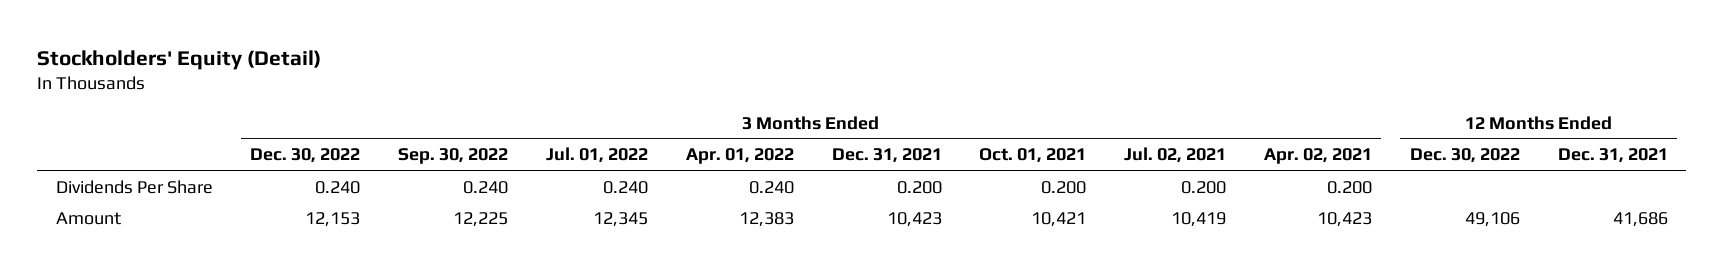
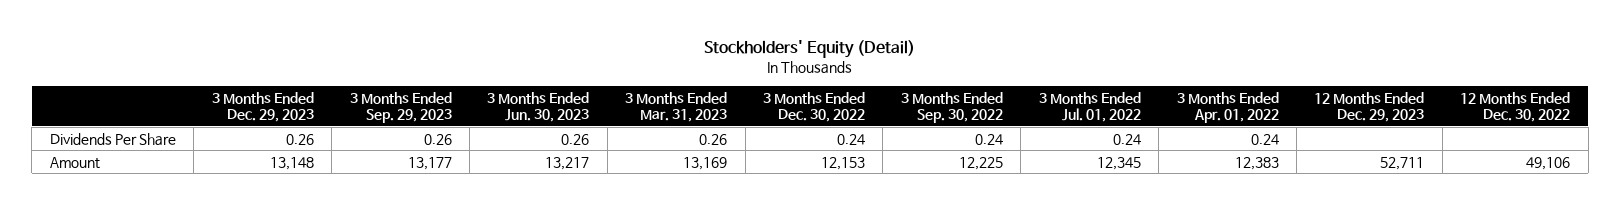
[831,148,942,164] Dec. 31, 2021 -> none
[979,148,1087,164] Oct. 01, 2021 -> none
[1124,147,1227,164] Jul. 02, 2021 -> none
[1263,148,1372,165] Apr. 02, 2021 -> none
[1557,148,1668,164] Dec. 31, 2021 -> none
none -> [211,91,314,122] 3 Months Ended Dec. 29, 2023
none -> [349,91,452,123] 3 Months Ended Sep. 29, 2023
none -> [487,91,590,122] 3 Months Ended Jun. 30, 2023
none -> [625,91,728,122] 3 Months Ended Mar. 31, 2023
none -> [1314,91,1425,122] 12 Months Ended Dec. 29, 2023
[315,180,361,194] 0.240 -> [837,133,866,145] 0.24
[463,180,509,194] 0.240 -> [974,133,1003,145] 0.24
[602,180,648,194] 0.240 -> [1112,133,1141,145] 0.24
[748,180,794,194] 0.240 -> [1250,133,1279,145] 0.24

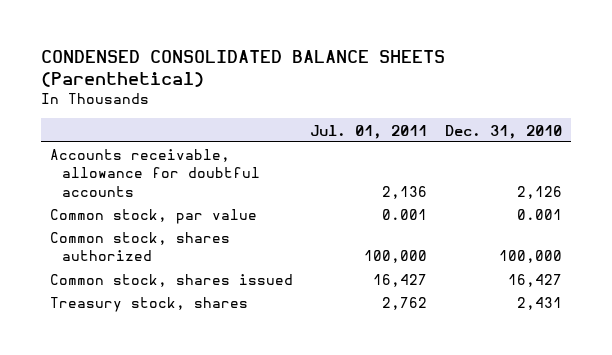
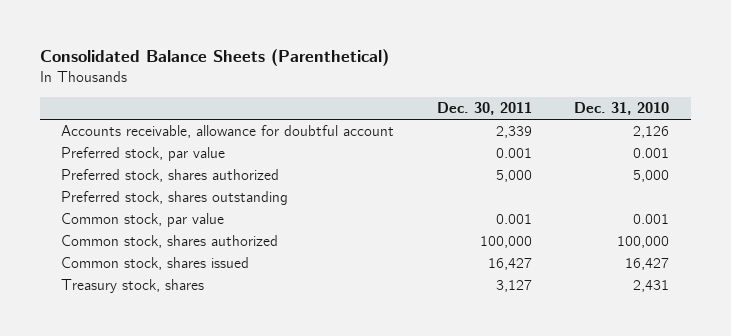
[40,49,445,88] CONDENSED CONSOLIDATED BALANCE SHEETS (Parenthetical) -> [39,49,389,67] Consolidated Balance Sheets (Parenthetical)
[310,124,428,139] Jul. 01, 2011 -> none
none -> [436,102,532,116] Dec. 30, 2011
[49,149,260,197] Accounts receivable, allowance for doubtful accounts -> [61,125,395,139] Accounts receivable, allowance for doubtful account
none -> [61,147,226,162] Preferred stock, par value
none -> [61,169,280,183] Preferred stock, shares authorized
none -> [61,191,289,206] Preferred stock, shares outstanding

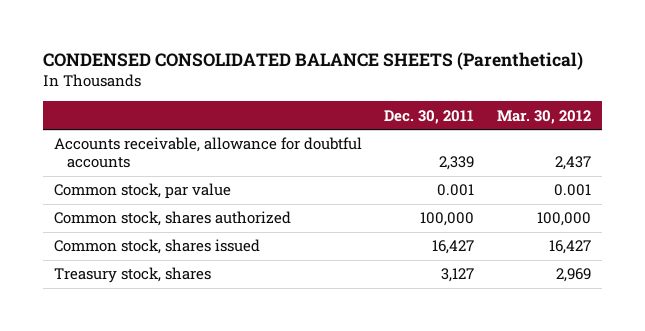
[39,49,389,67] Consolidated Balance Sheets (Parenthetical) -> [42,52,583,71] CONDENSED CONSOLIDATED BALANCE SHEETS (Parenthetical)
[574,102,670,116] Dec. 31, 2010 -> none
none -> [496,109,591,124] Mar. 30, 2012
[61,147,226,162] Preferred stock, par value -> none
[61,169,280,183] Preferred stock, shares authorized -> none
[61,191,289,206] Preferred stock, shares outstanding -> none
[61,125,395,139] Accounts receivable, allowance for doubtful account -> [53,137,362,169] Accounts receivable, allowance for doubtful accounts

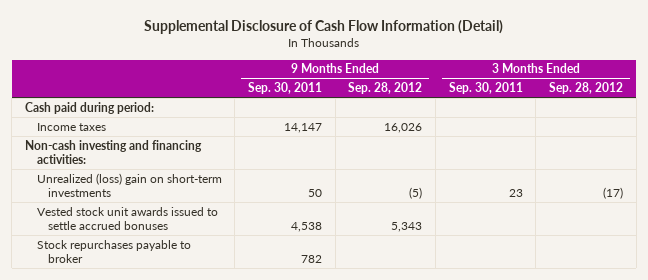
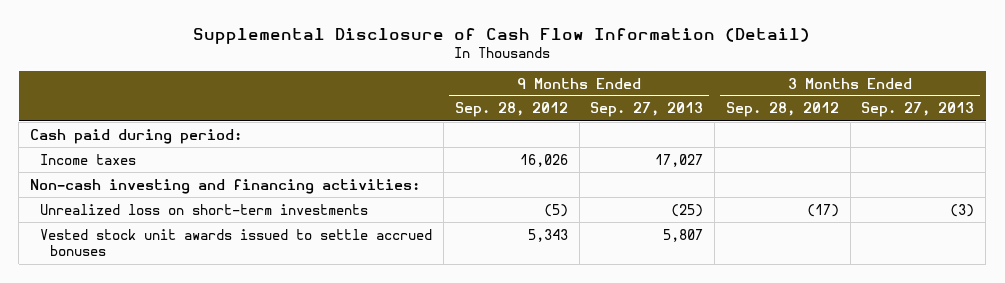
[247,82,322,95] Sep. 30, 2011 -> none
[448,82,523,95] Sep. 30, 2011 -> none
none -> [590,102,704,118] Sep. 27, 2013
none -> [861,102,975,118] Sep. 27, 2013
[36,172,222,197] Unrealized (loss) gain on short-term investments -> [40,203,369,215] Unrealized loss on short-term investments
[36,239,191,263] Stock repurchases payable to broker -> none

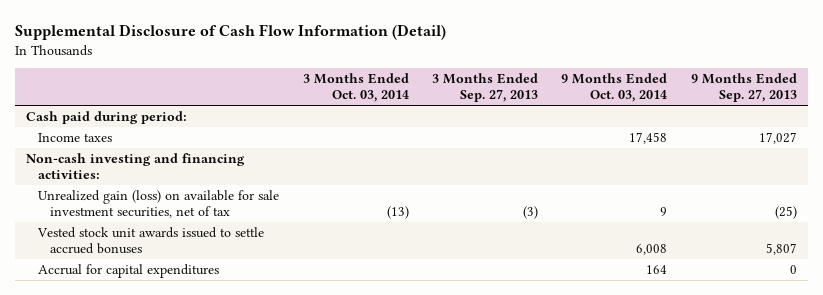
[454,102,568,118] Sep. 28, 2012 -> none
[725,102,839,118] Sep. 28, 2012 -> none
none -> [302,73,409,103] 3 Months Ended Oct. 03, 2014
none -> [561,73,668,103] 9 Months Ended Oct. 03, 2014
[40,203,369,215] Unrealized loss on short-term investments -> [38,189,280,218] Unrealized gain (loss) on available for sale investment securities, net of tax
none -> [38,263,220,278] Accrual for capital expenditures

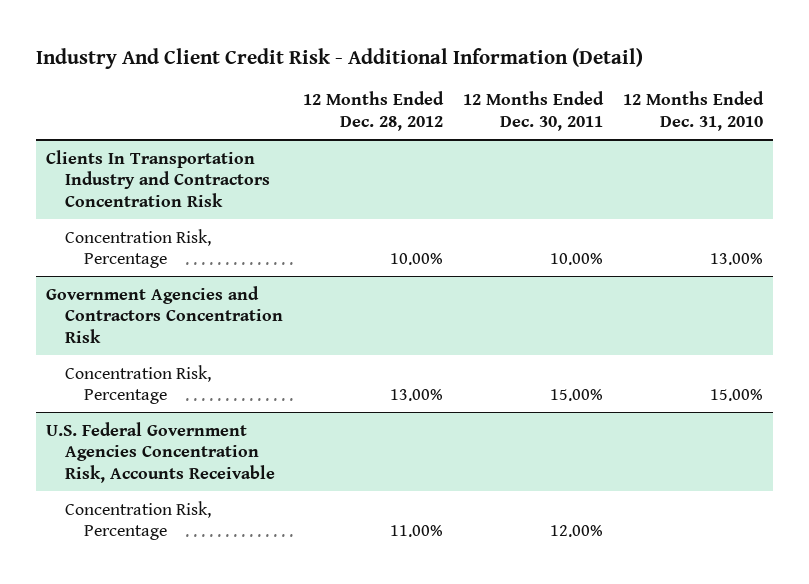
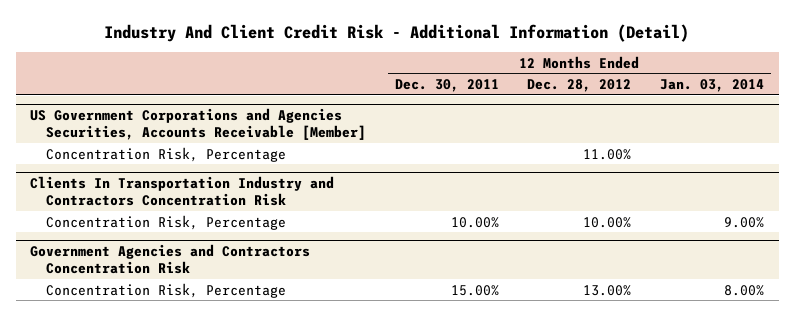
[622,91,764,132] 12 Months Ended Dec. 31, 2010 -> none
none -> [660,78,765,92] Jan. 03, 2014
none -> [30,108,366,141] US Government Corporations and Agencies Securities, Accounts Receivable [Member]
none -> [45,146,286,162] Concentration Risk, Percentage
[45,421,275,483] U.S. Federal Government Agencies Concentration Risk, Accounts Receivable -> none
[64,500,211,541] Concentration Risk, Percentage -> none

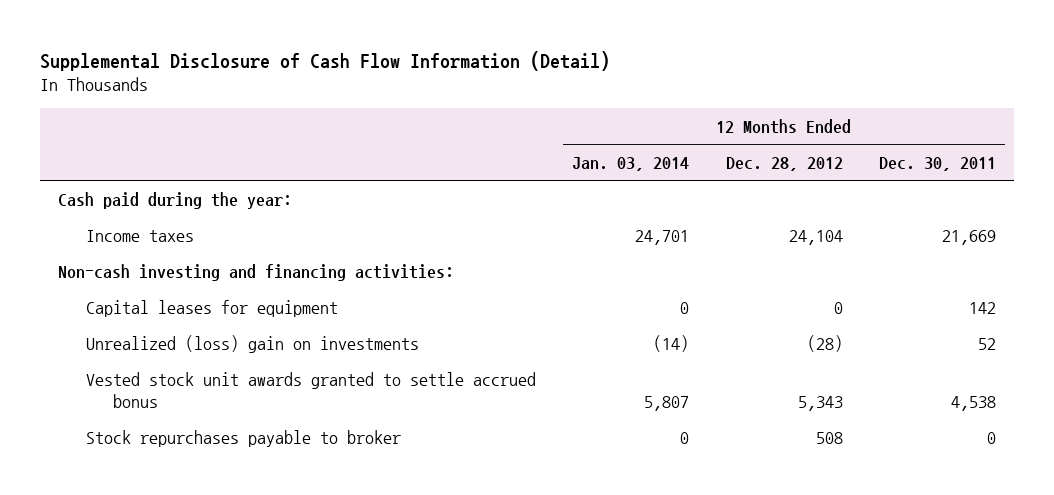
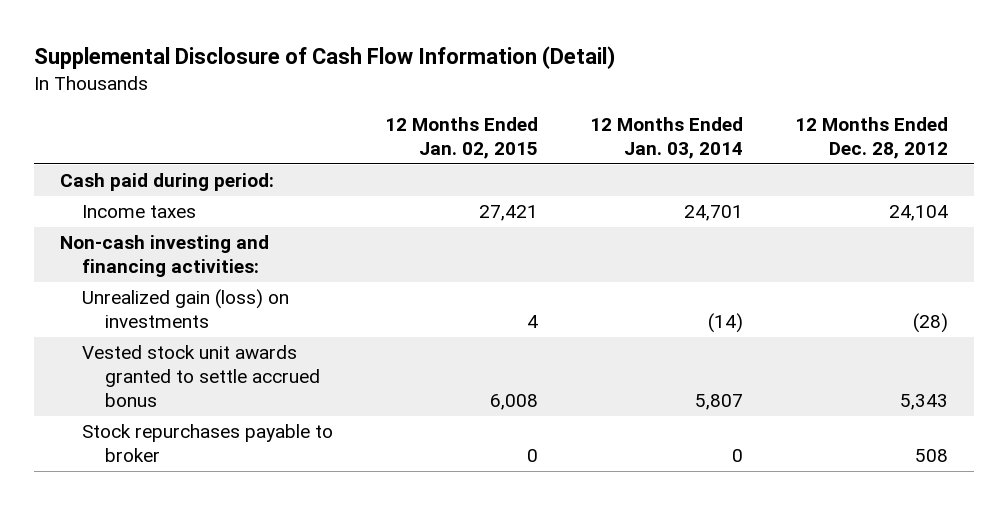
[878,156,996,171] Dec. 30, 2011 -> none
none -> [385,116,539,160] 12 Months Ended Jan. 02, 2015
[57,191,292,209] Cash paid during the year: -> [60,173,275,192] Cash paid during period:
[85,299,338,317] Capital leases for equipment -> none
[85,334,419,353] Unrealized (loss) gain on investments -> [82,289,290,329] Unrealized gain (loss) on investments

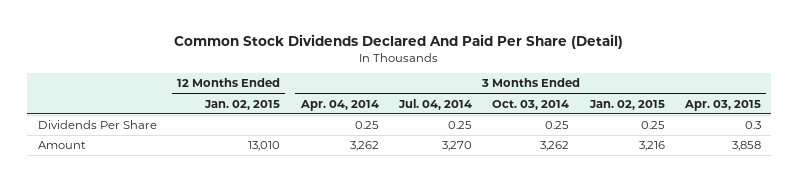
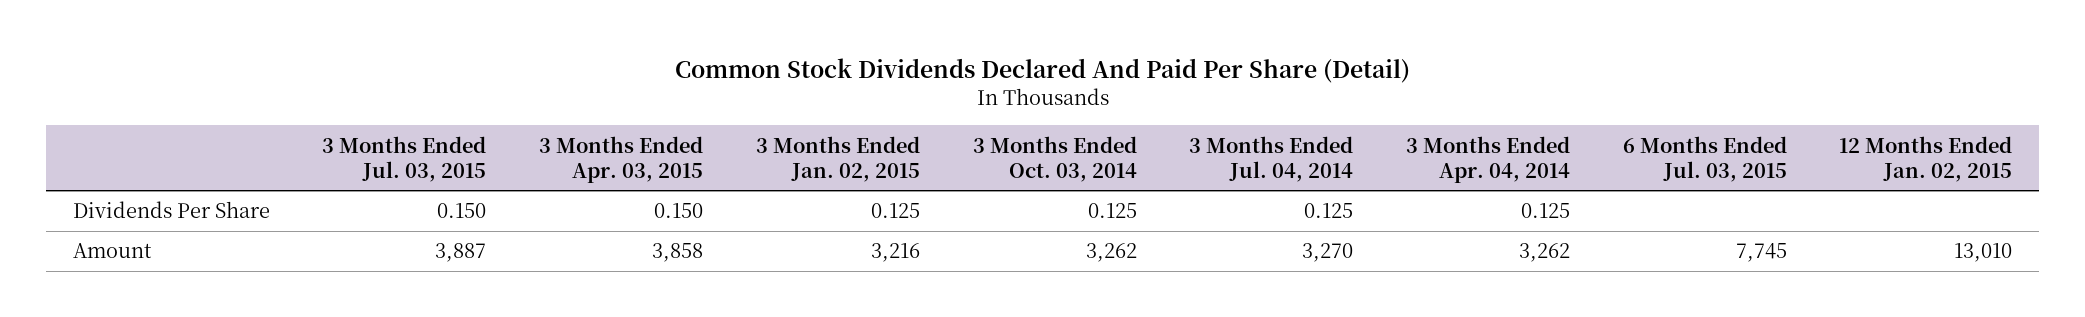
none -> [322,135,487,182] 3 Months Ended Jul. 03, 2015
none -> [1622,135,1787,182] 6 Months Ended Jul. 03, 2015
[354,121,379,130] 0.25 -> [1521,203,1571,219] 0.125
[447,121,472,130] 0.25 -> [1304,203,1354,219] 0.125
[545,121,570,130] 0.25 -> [1087,203,1137,219] 0.125
[640,121,665,130] 0.25 -> [870,203,920,219] 0.125
[745,121,762,130] 0.3 -> [654,203,704,219] 0.150

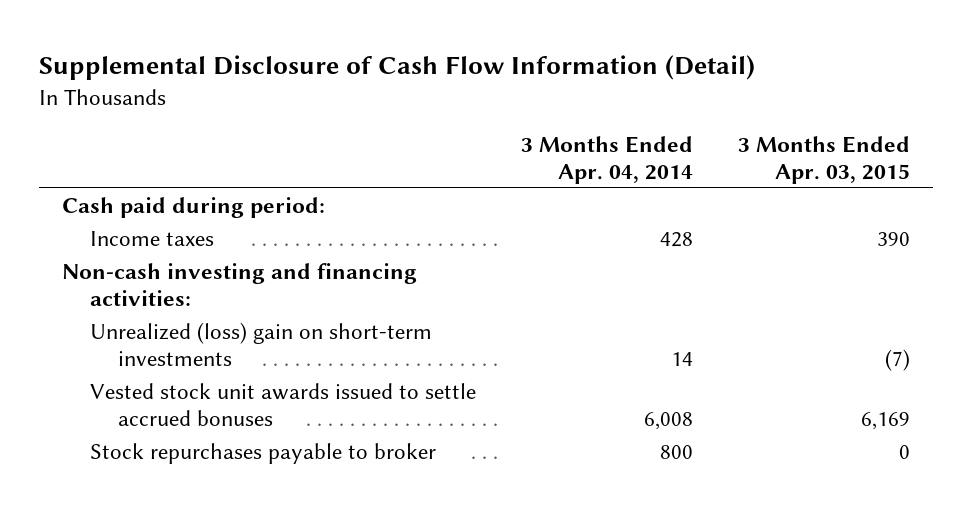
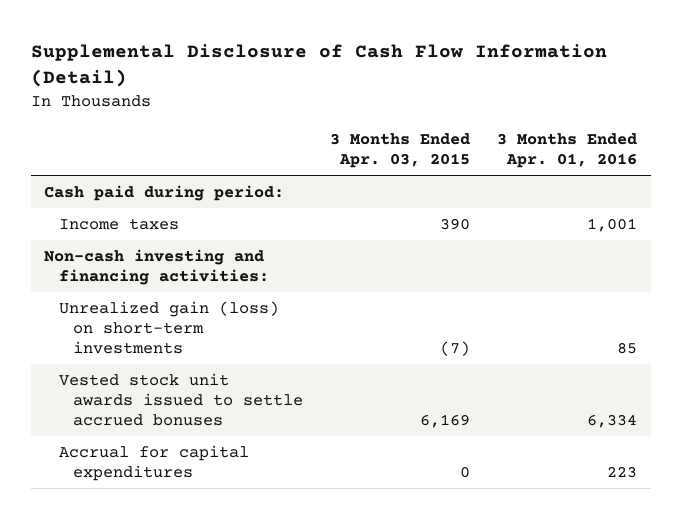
[520,136,693,184] 3 Months Ended Apr. 04, 2014 -> none
none -> [497,133,638,169] 3 Months Ended Apr. 01, 2016
[89,321,432,366] Unrealized (loss) gain on short-term investments -> [58,300,279,354] Unrealized gain (loss) on short-term investments
[89,442,436,464] Stock repurchases payable to broker -> none
none -> [58,444,249,481] Accrual for capital expenditures

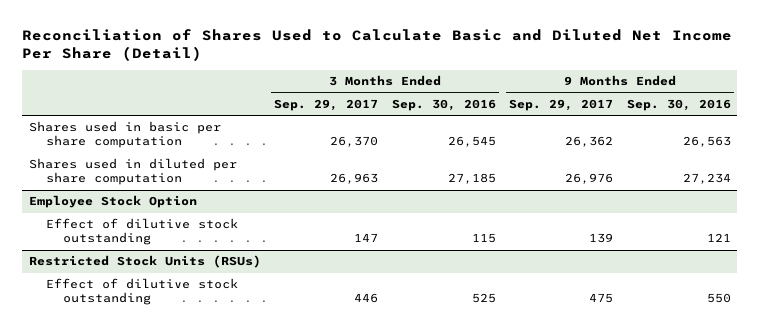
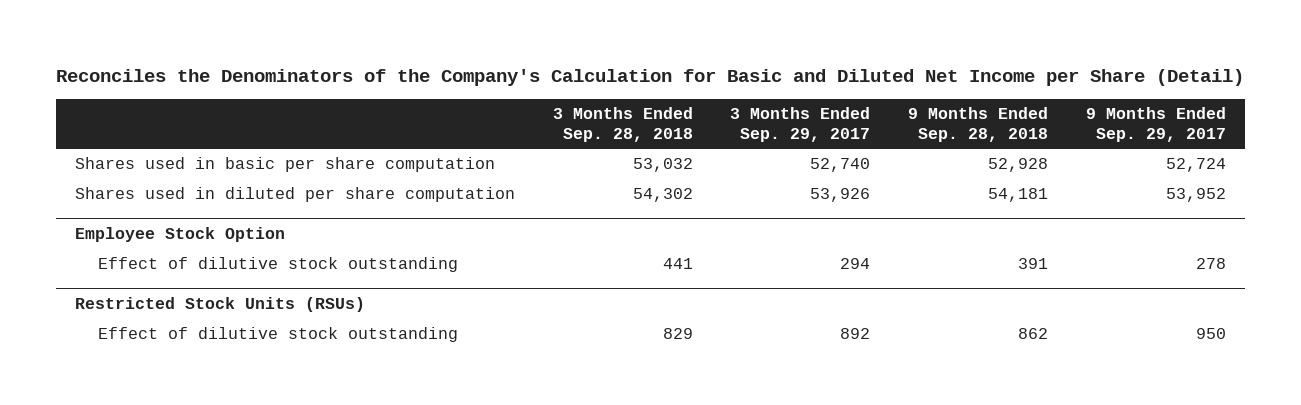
[22,29,733,62] Reconciliation of Shares Used to Calculate Basic and Diluted Net Income Per Share (Detail) -> [56,68,1245,86] Reconciles the Denominators of the Company's Calculation for Basic and Diluted Net Income per Share (Detail)
[391,98,496,111] Sep. 30, 2016 -> none
[626,98,731,111] Sep. 30, 2016 -> none
none -> [552,107,693,142] 3 Months Ended Sep. 28, 2018
none -> [908,107,1049,142] 9 Months Ended Sep. 28, 2018
[330,136,379,148] 26,370 -> [810,158,871,173] 52,740
[565,136,614,148] 26,362 -> [1165,158,1226,173] 52,724
[330,173,379,185] 26,963 -> [810,188,871,203] 53,926
[565,173,614,185] 26,976 -> [1165,188,1226,203] 53,952
[354,233,379,243] 147 -> [840,258,871,270] 294
[589,233,614,244] 139 -> [1195,258,1226,270] 278
[354,293,379,304] 446 -> [840,328,871,340] 892
[589,293,614,304] 475 -> [1195,328,1226,340] 950

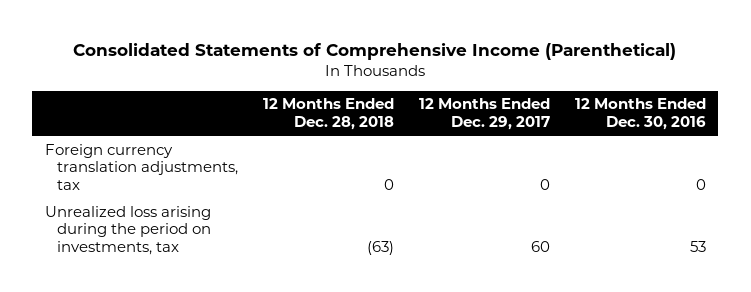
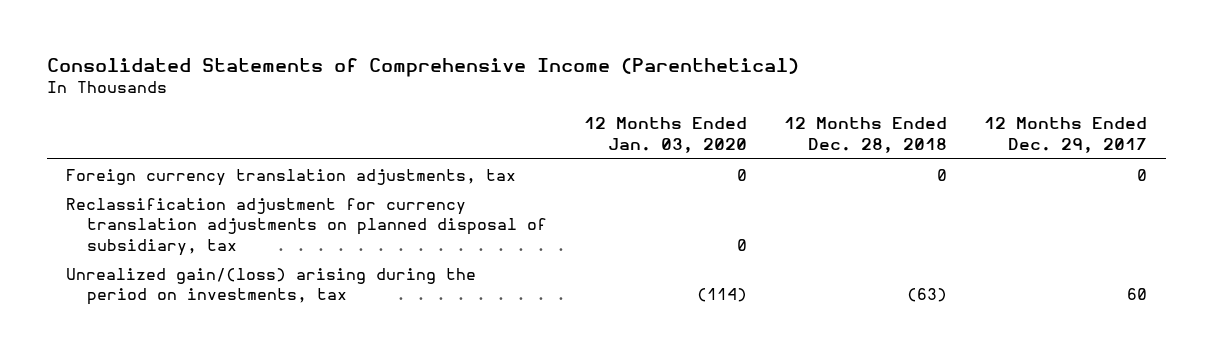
[574,98,706,131] 12 Months Ended Dec. 30, 2016 -> none
none -> [584,117,748,153] 12 Months Ended Jan. 03, 2020
none -> [65,197,548,256] Reclassification adjustment for currency translation adjustments on planned disposal of subsidiary, tax
[44,205,211,256] Unrealized loss arising during the period on investments, tax -> [65,267,476,306] Unrealized gain/(loss) arising during the period on investments, tax

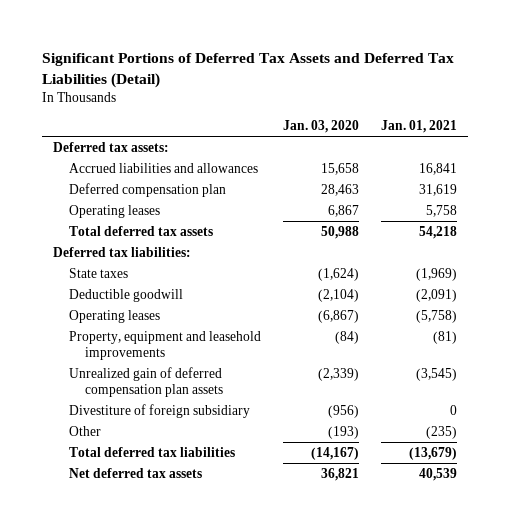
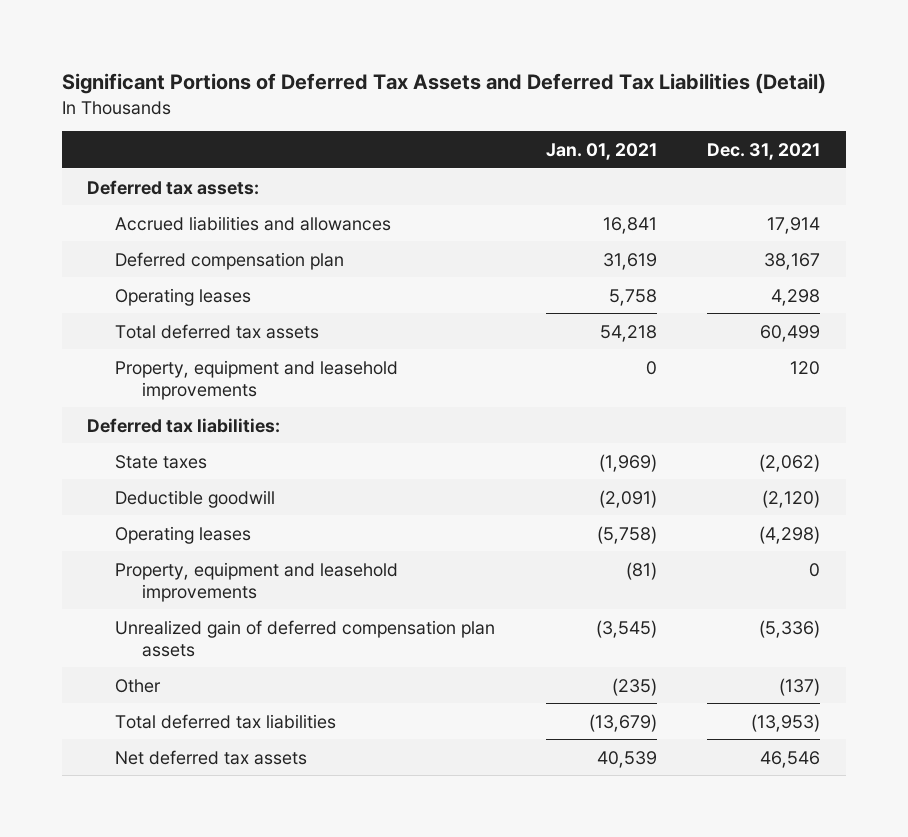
[283,120,360,134] Jan. 03, 2020 -> none
none -> [707,142,821,160] Dec. 31, 2021
none -> [114,359,398,400] Property, equipment and leasehold improvements
[69,403,251,418] Divestiture of foreign subsidiary -> none

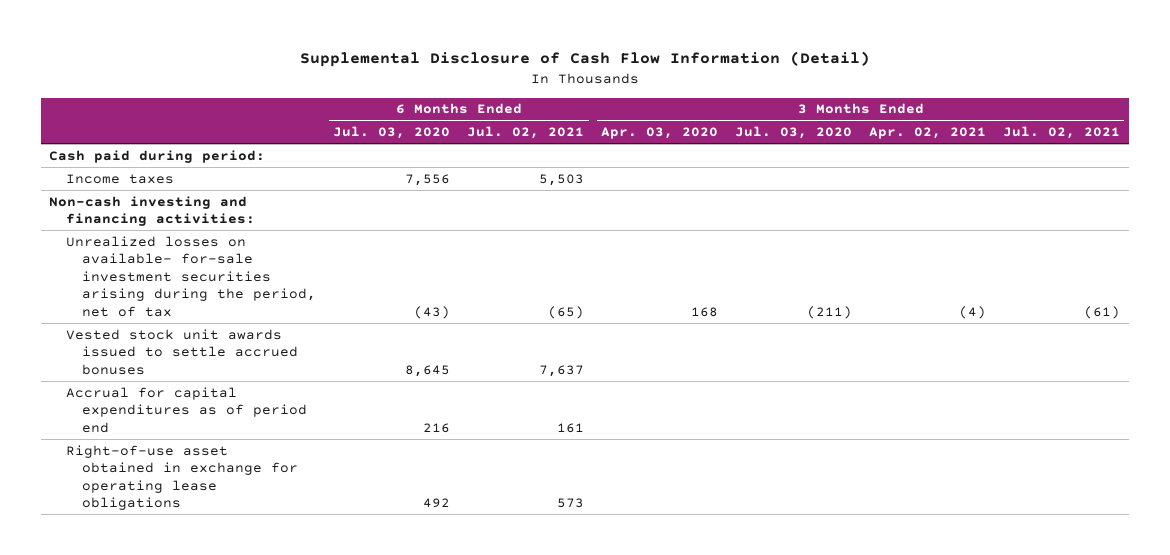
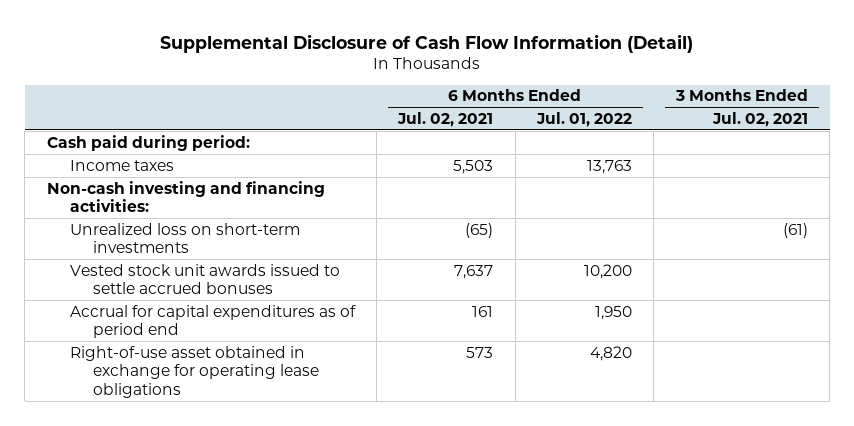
[333,126,451,140] Jul. 03, 2020 -> none
[601,127,719,140] Apr. 03, 2020 -> none
[735,126,853,140] Jul. 03, 2020 -> none
[869,127,987,140] Apr. 02, 2021 -> none
none -> [536,112,633,128] Jul. 01, 2022
[65,235,317,317] Unrealized losses on available- for-sale investment securities arising during the period, net of tax -> [69,222,300,254] Unrealized loss on short-term investments

